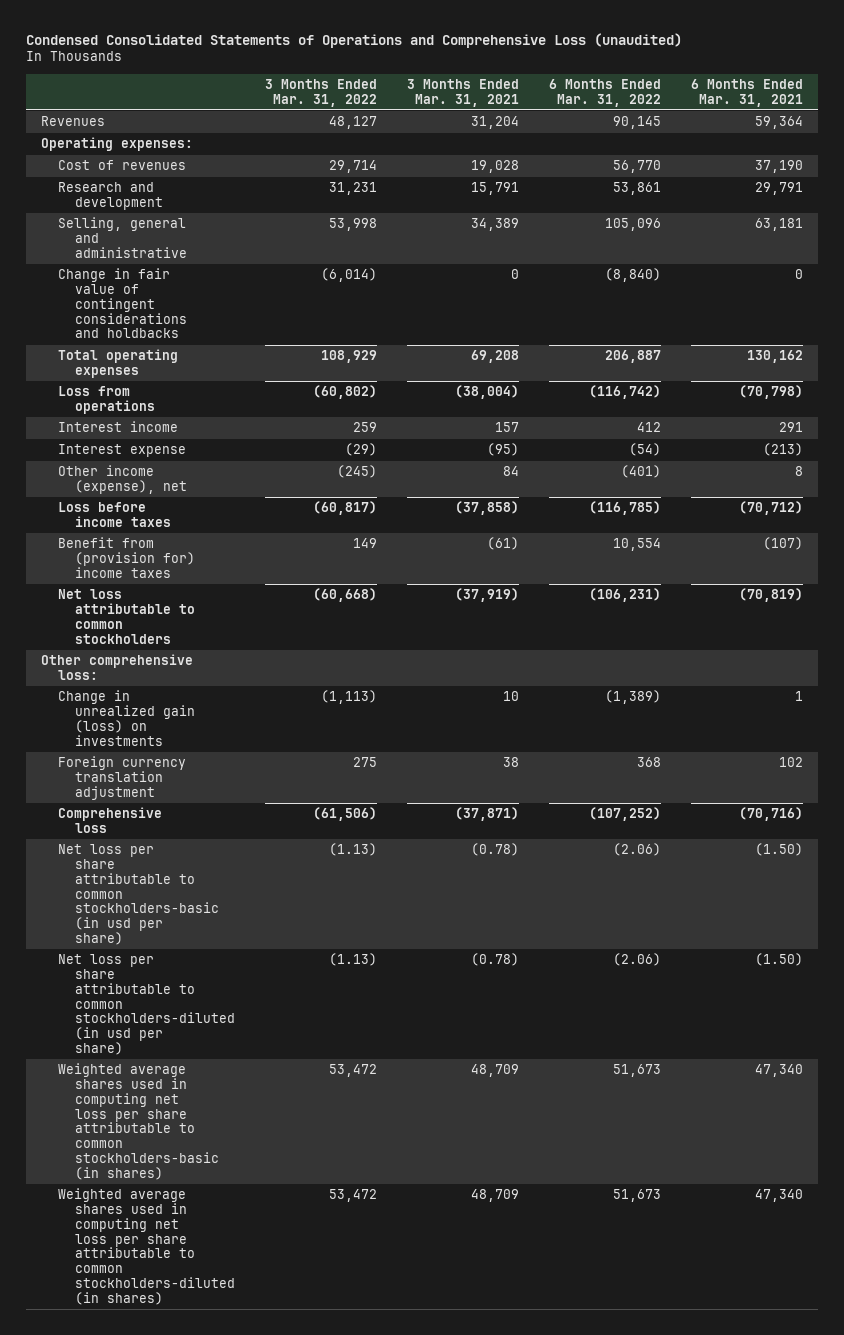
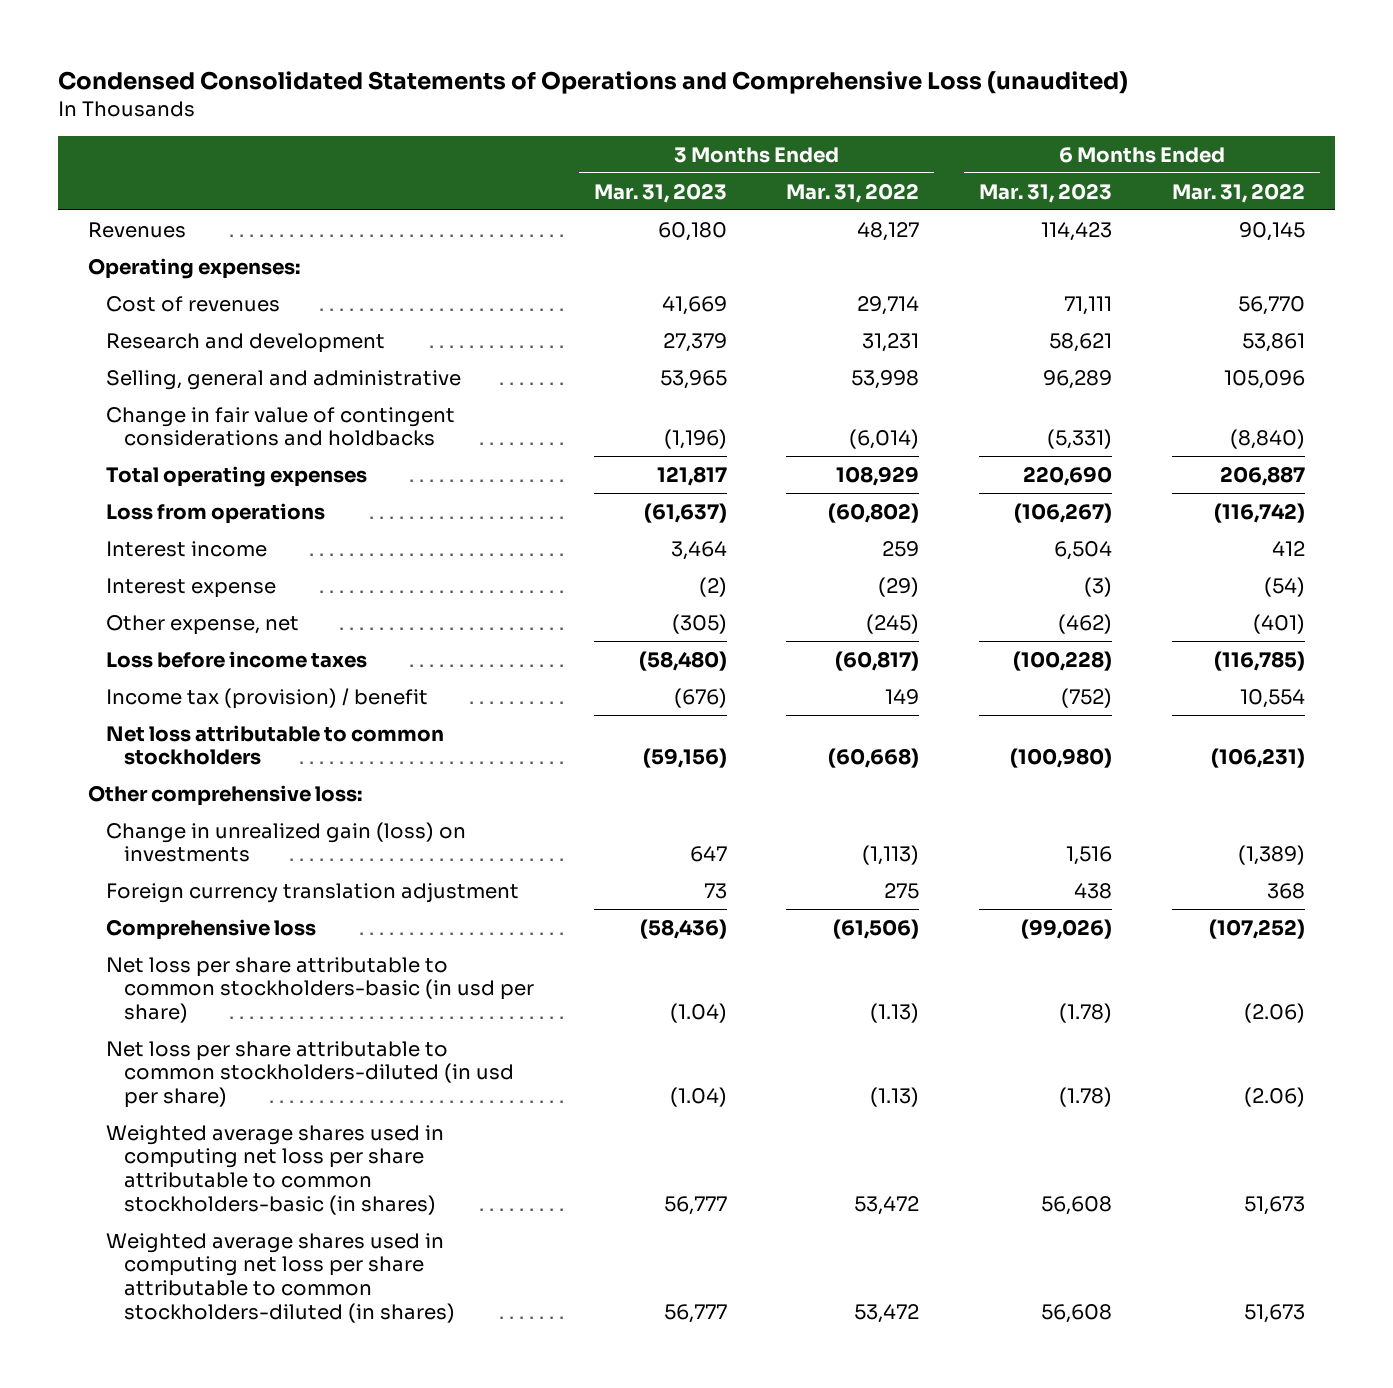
[407,78,520,107] 3 Months Ended Mar. 31, 2021 -> none
[691,78,804,107] 6 Months Ended Mar. 31, 2021 -> none
none -> [593,182,727,203] Mar. 31, 2023
none -> [979,182,1113,203] Mar. 31, 2023
[57,465,188,495] Other income (expense), net -> [105,614,299,635] Other expense, net
[57,537,196,578] Benefit from (provision for) income taxes -> [105,687,428,709] Income tax (provision) / benefit

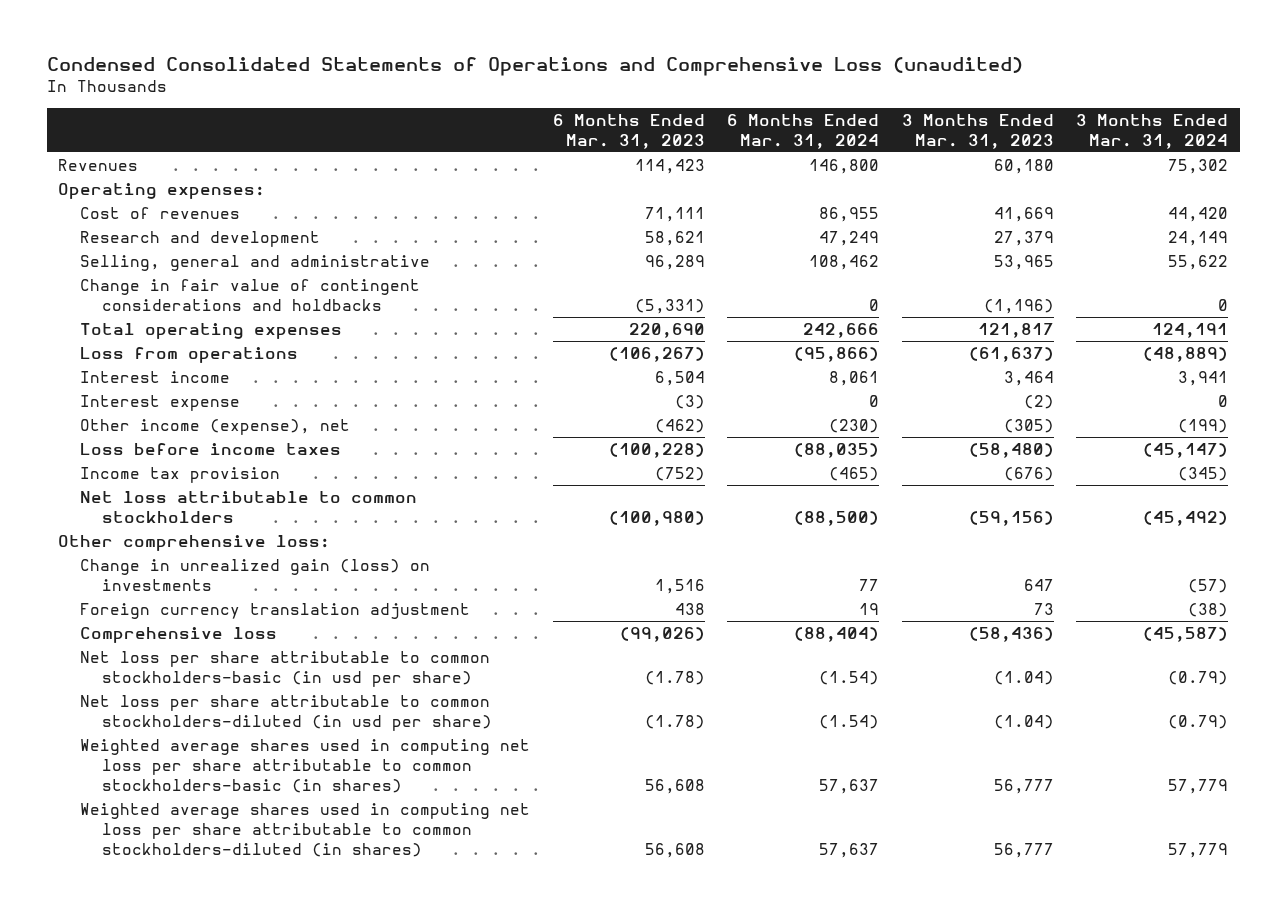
[786,182,920,203] Mar. 31, 2022 -> none
[1172,182,1306,203] Mar. 31, 2022 -> none
none -> [727,113,880,149] 6 Months Ended Mar. 31, 2024
none -> [1076,113,1229,149] 3 Months Ended Mar. 31, 2024
[105,614,299,635] Other expense, net -> [80,418,351,435] Other income (expense), net
[105,687,428,709] Income tax (provision) / benefit -> [80,466,281,483] Income tax provision

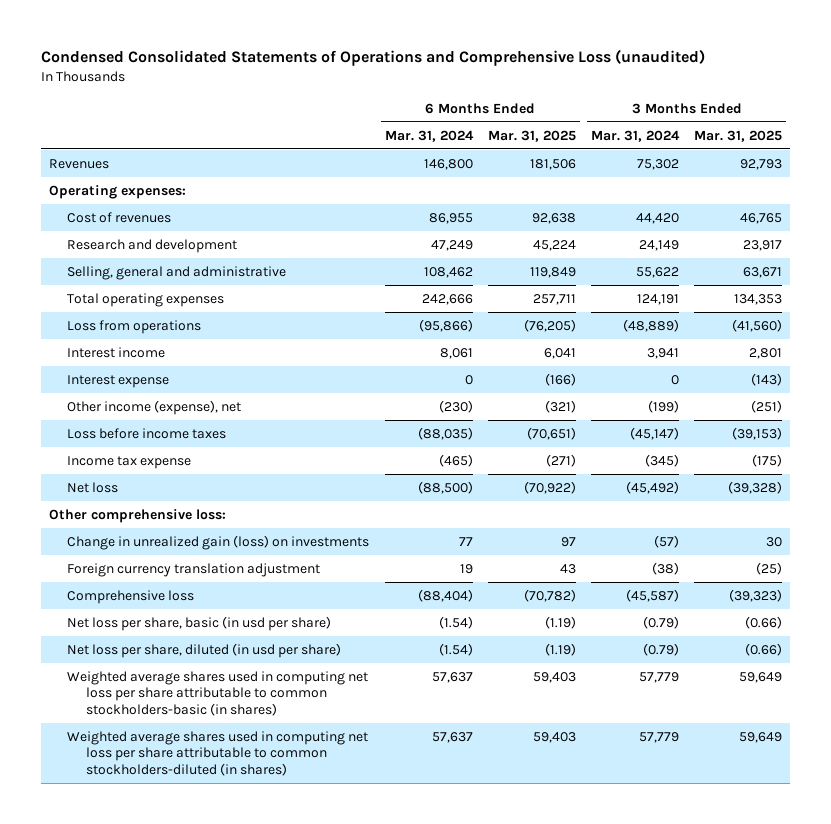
[552,113,705,149] 6 Months Ended Mar. 31, 2023 -> none
[901,113,1054,149] 3 Months Ended Mar. 31, 2023 -> none
none -> [487,129,576,142] Mar. 31, 2025
none -> [694,129,783,142] Mar. 31, 2025
[80,278,421,311] Change in fair value of contingent considerations and holdbacks -> none
[80,466,281,483] Income tax provision -> [67,455,192,469] Income tax expense
[80,490,418,523] Net loss attributable to common stockholders -> [67,481,119,493] Net loss
[80,650,491,687] Net loss per share attributable to common stockholders-basic (in usd per share) -> [67,615,332,631] Net loss per share, basic (in usd per share)
[80,694,493,731] Net loss per share attributable to common stockholders-diluted (in usd per share) -> [67,642,342,658] Net loss per share, diluted (in usd per share)

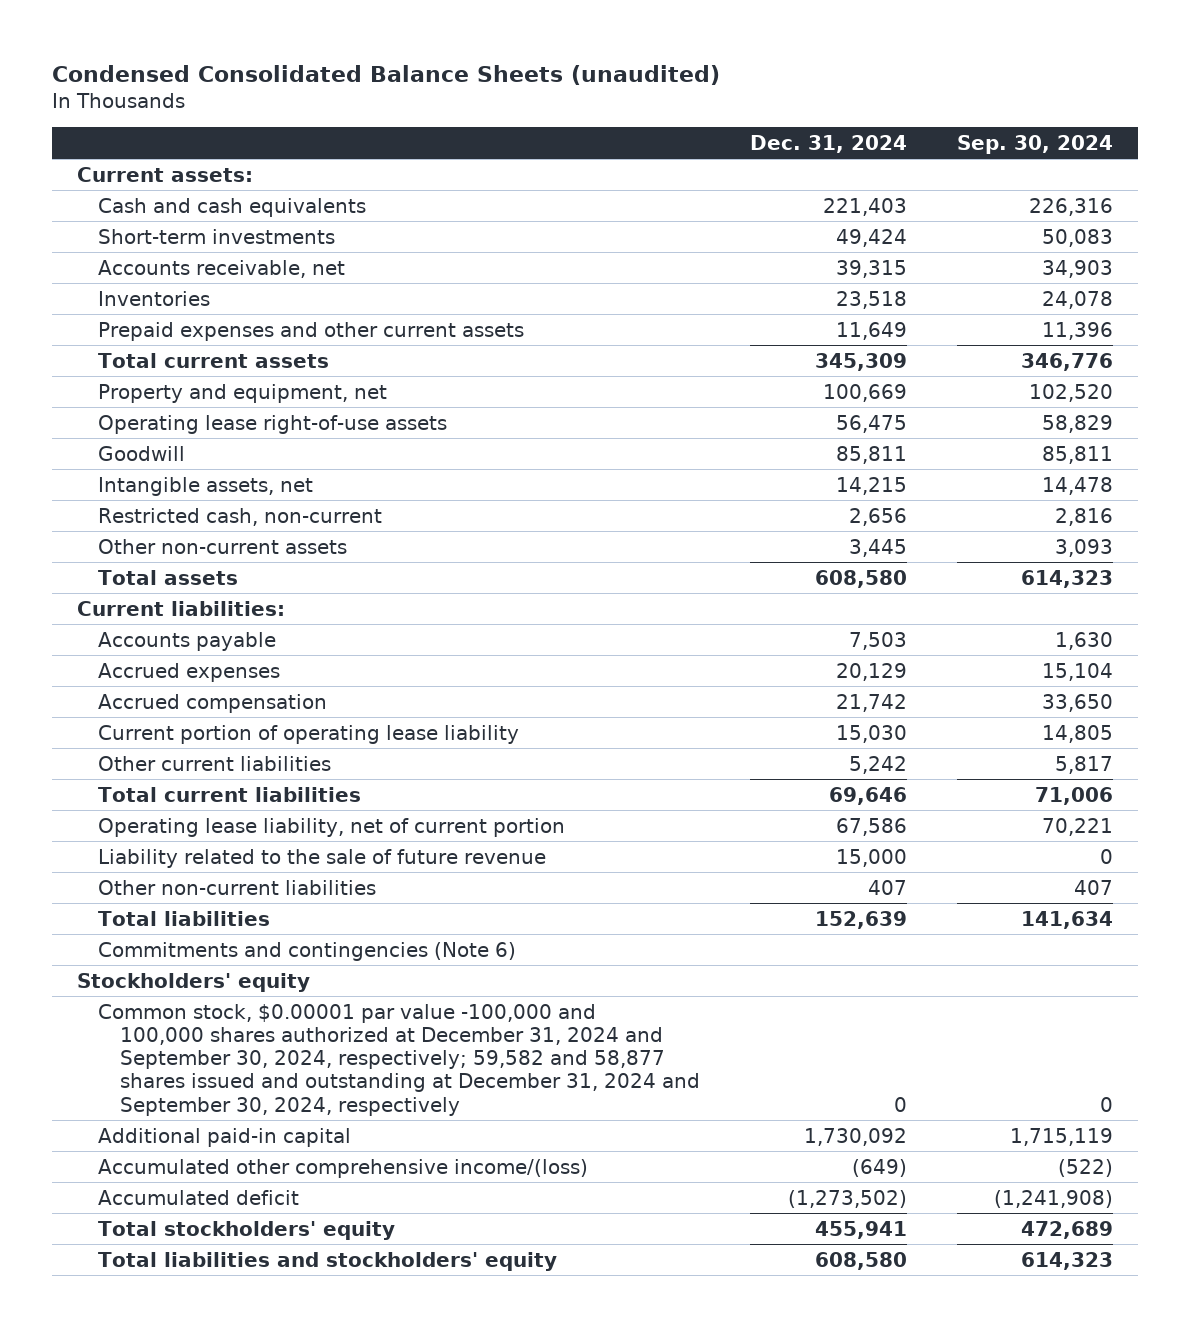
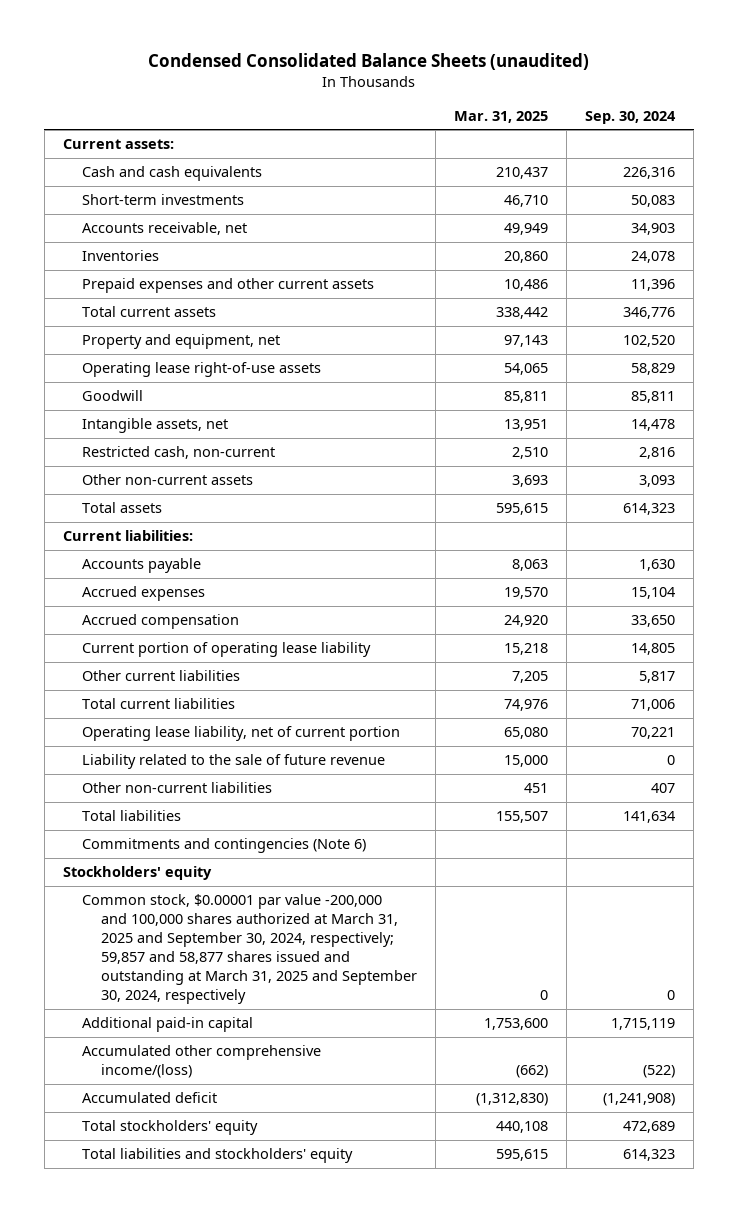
[750,134,908,153] Dec. 31, 2024 -> none
none -> [453,110,548,123] Mar. 31, 2025
[98,1003,701,1116] Common stock, $0.00001 par value -100,000 and 100,000 shares authorized at December 31, 2024 and September 30, 2024, respectively; 59,582 and 58,877 shares issued and outstanding at December 31, 2024 and September 30, 2024, respectively -> [81,894,417,1005] Common stock, $0.00001 par value -200,000 and 100,000 shares authorized at March 31, 2025 and September 30, 2024, respectively; 59,857 and 58,877 shares issued and outstanding at March 31, 2025 and September 30, 2024, respectively

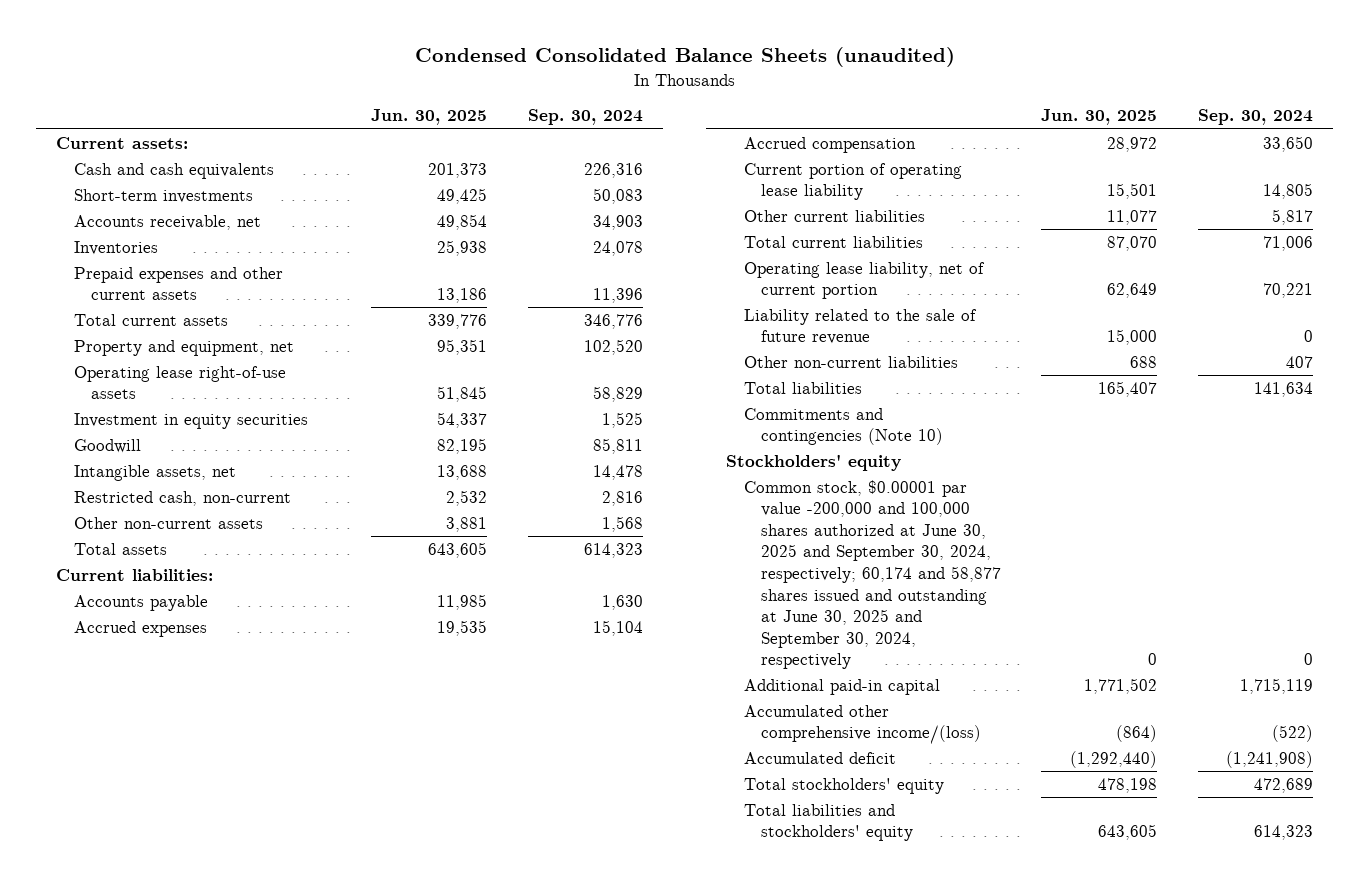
[453,110,548,123] Mar. 31, 2025 -> none
none -> [371,109,488,126] Jun. 30, 2025
none -> [73,412,308,429] Investment in equity securities
[639,475,676,488] 3,093 -> [601,515,643,532] 1,568
[81,838,366,854] Commitments and contingencies (Note 6) -> [743,407,943,446] Commitments and contingencies (Note 10)
[81,894,417,1005] Common stock, $0.00001 par value -200,000 and 100,000 shares authorized at March 31, 2025 and September 30, 2024, respectively; 59,857 and 58,877 shares issued and outstanding at March 31, 2025 and September 30, 2024, respectively -> [743,479,1001,670] Common stock, $0.00001 par value -200,000 and 100,000 shares authorized at June 30, 2025 and September 30, 2024, respectively; 60,174 and 58,877 shares issued and outstanding at June 30, 2025 and September 30, 2024, respectively

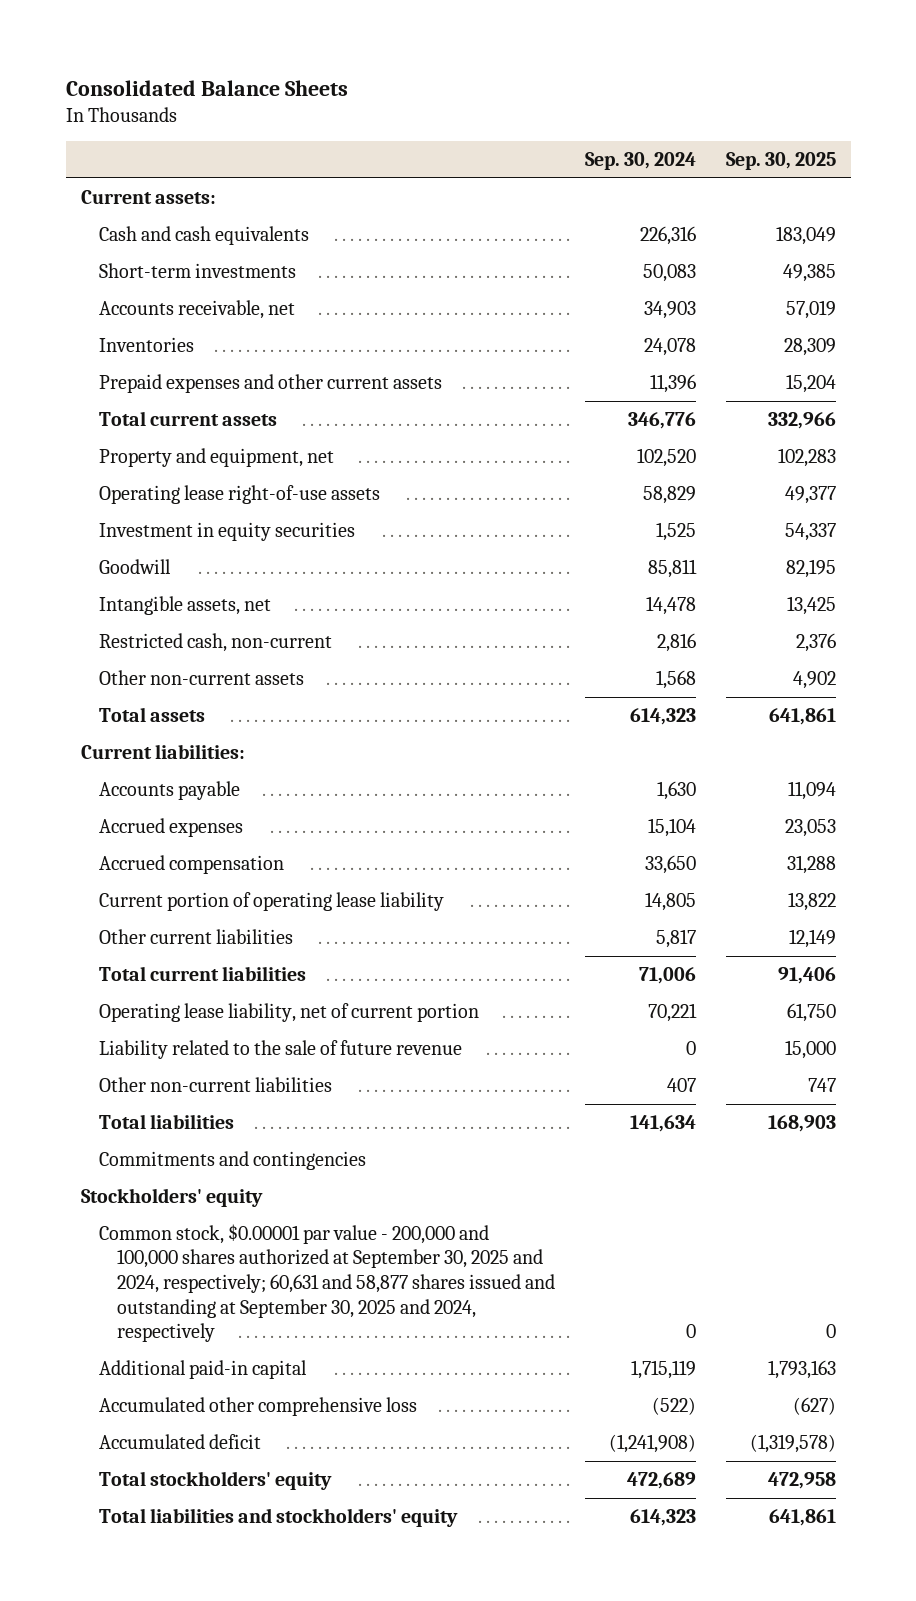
[414,47,955,68] Condensed Consolidated Balance Sheets (unaudited) -> [65,79,348,96] Consolidated Balance Sheets
[371,109,488,126] Jun. 30, 2025 -> none
none -> [725,151,836,170] Sep. 30, 2025
[743,407,943,446] Commitments and contingencies (Note 10) -> [98,1150,366,1170] Commitments and contingencies
[743,479,1001,670] Common stock, $0.00001 par value -200,000 and 100,000 shares authorized at June 30, 2025 and September 30, 2024, respectively; 60,174 and 58,877 shares issued and outstanding at June 30, 2025 and September 30, 2024, respectively -> [98,1223,555,1343] Common stock, $0.00001 par value - 200,000 and 100,000 shares authorized at September 30, 2025 and 2024, respectively; 60,631 and 58,877 shares issued and outstanding at September 30, 2025 and 2024, respectively
[743,704,981,745] Accumulated other comprehensive income/(loss) -> [98,1396,417,1416] Accumulated other comprehensive loss

